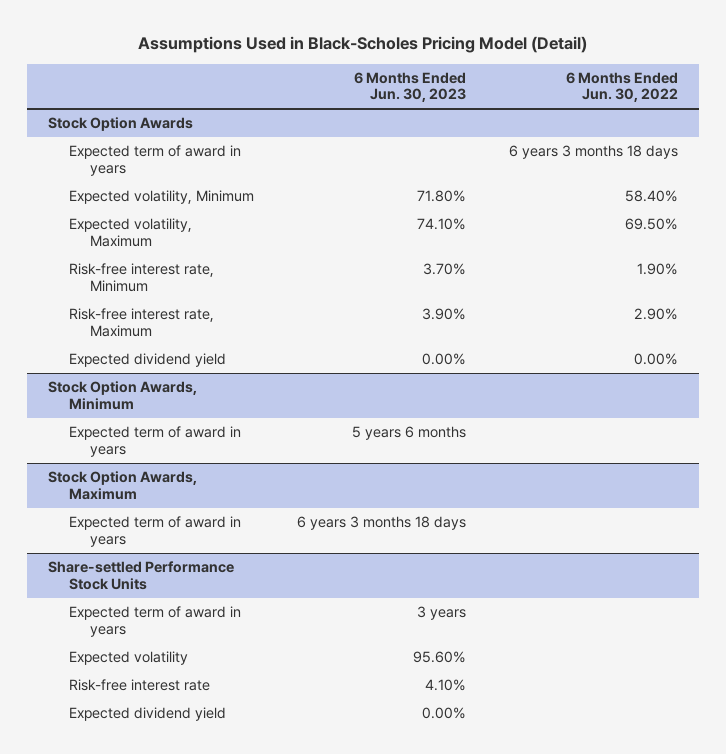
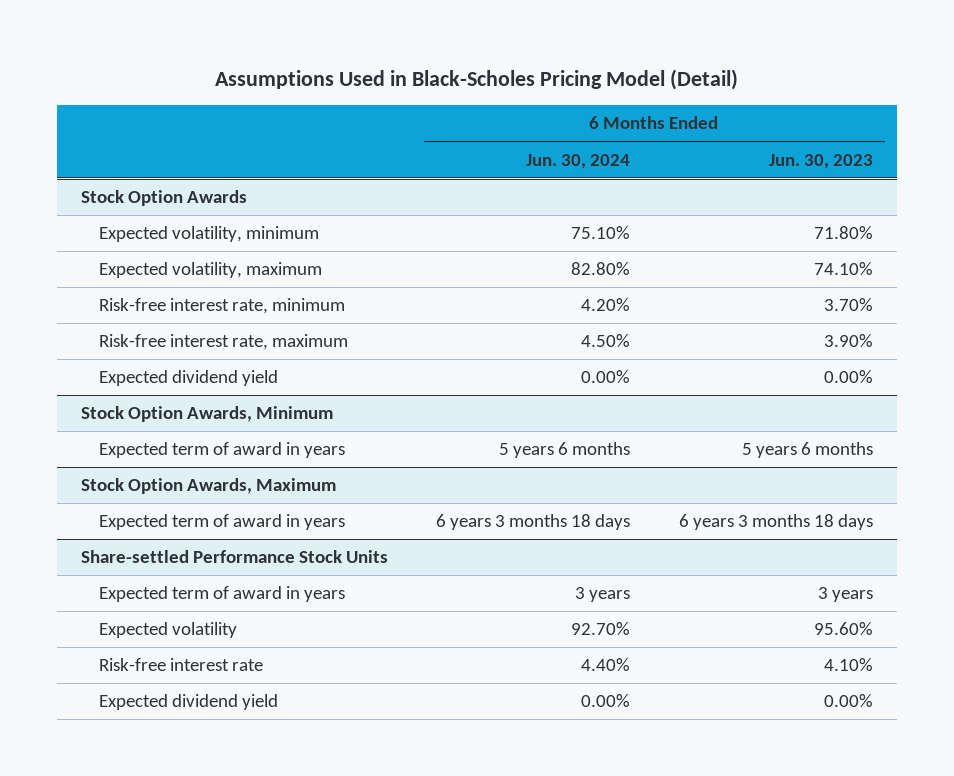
[565,71,678,103] 6 Months Ended Jun. 30, 2022 -> none
none -> [526,153,631,169] Jun. 30, 2024
[69,145,242,176] Expected term of award in years -> none
[69,190,255,205] Expected volatility, Minimum -> [98,226,319,243] Expected volatility, minimum
[69,218,193,247] Expected volatility, Maximum -> [98,262,322,279] Expected volatility, maximum
[69,263,215,292] Risk-free interest rate, Minimum -> [98,298,345,315] Risk-free interest rate, minimum
[69,308,215,337] Risk-free interest rate, Maximum -> [98,334,348,351] Risk-free interest rate, maximum

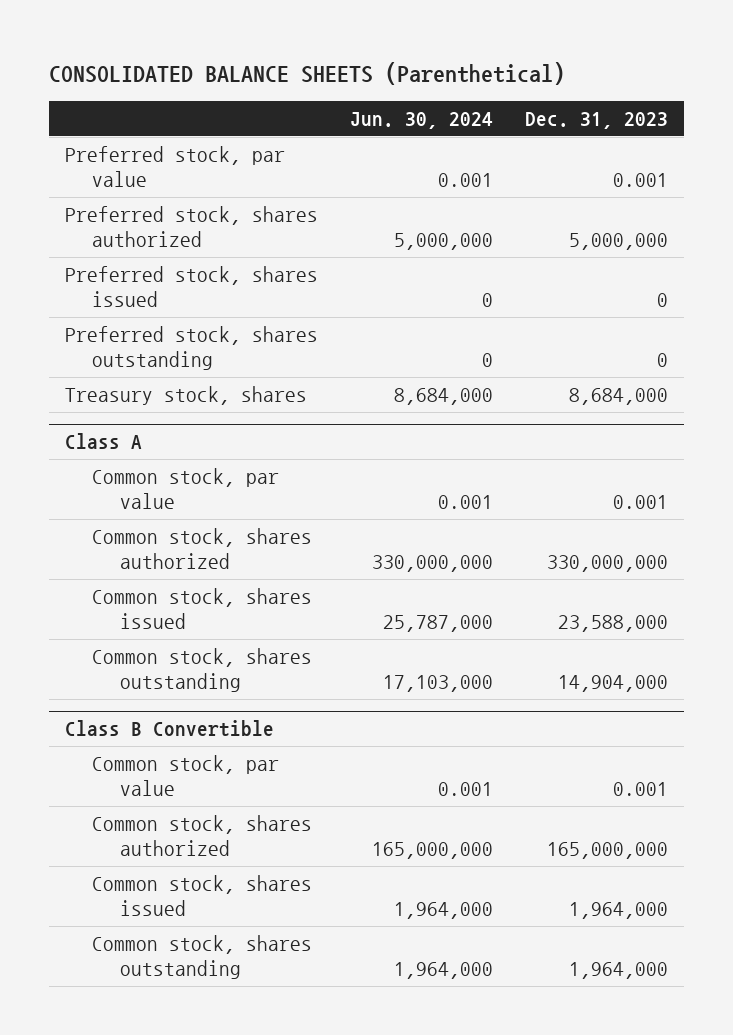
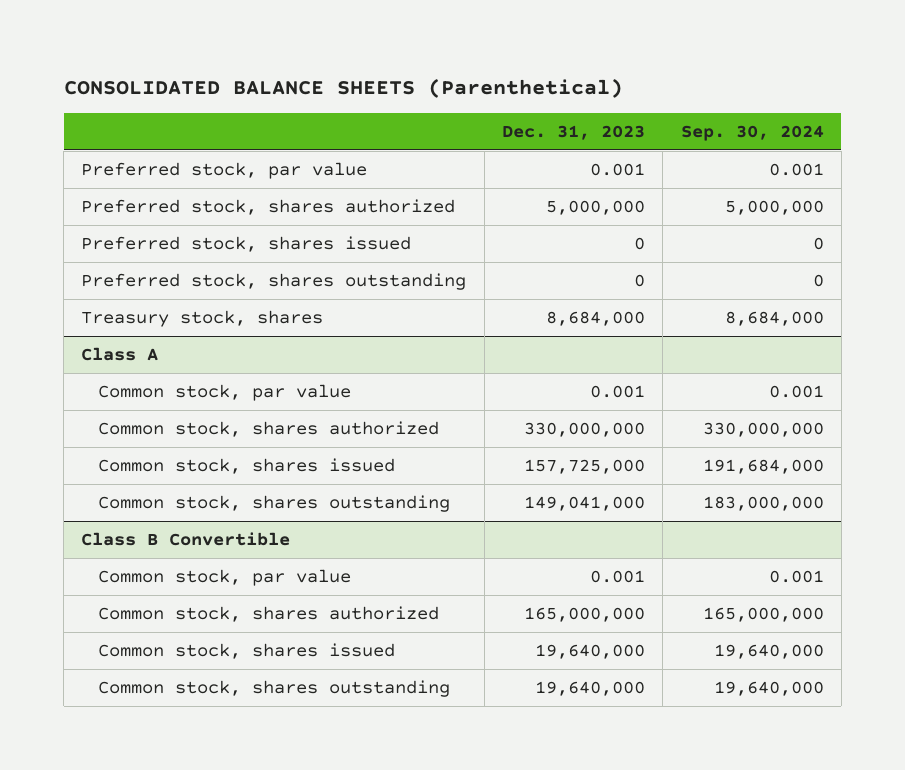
[349,112,493,130] Jun. 30, 2024 -> none
none -> [680,124,824,141] Sep. 30, 2024
[557,614,668,632] 23,588,000 -> [524,459,646,475] 157,725,000
[557,674,668,692] 14,904,000 -> [524,496,646,512] 149,041,000
[568,901,668,919] 1,964,000 -> [535,644,646,660] 19,640,000
[568,961,668,979] 1,964,000 -> [535,681,646,697] 19,640,000

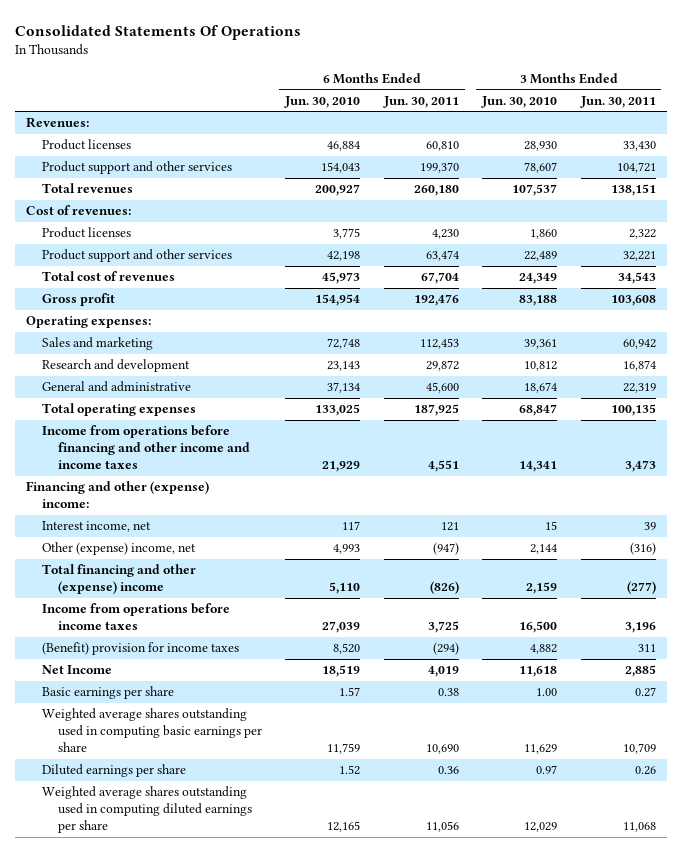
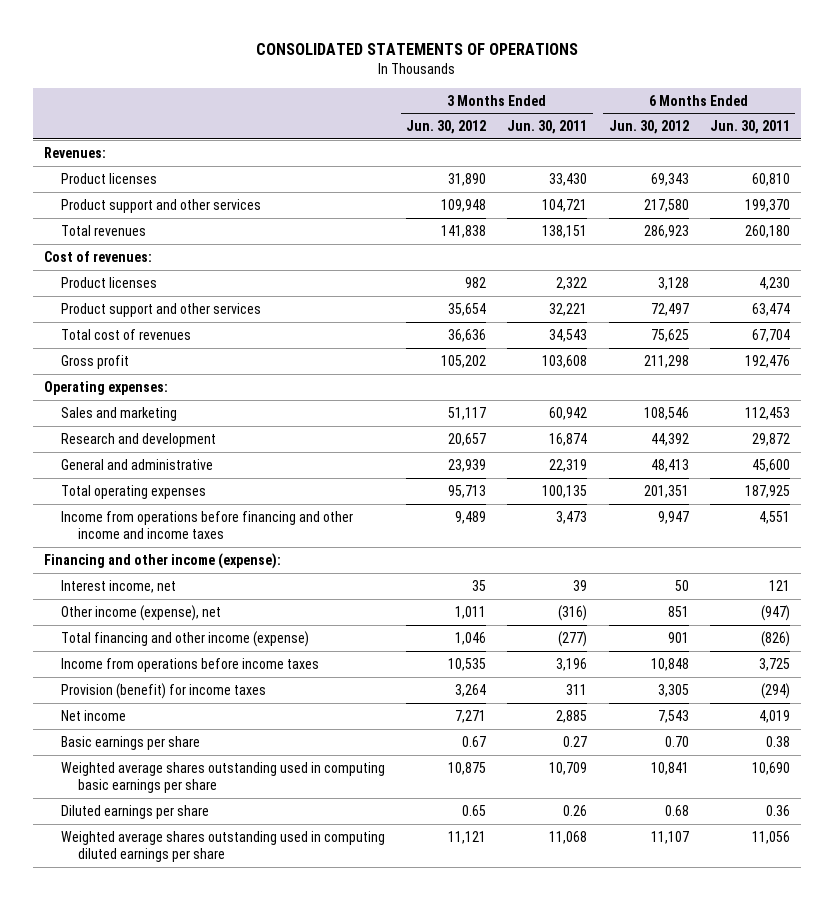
[14,24,301,40] Consolidated Statements Of Operations -> [255,42,578,55] CONSOLIDATED STATEMENTS OF OPERATIONS
[284,95,361,108] Jun. 30, 2010 -> none
[481,95,558,108] Jun. 30, 2010 -> none
none -> [405,120,486,135] Jun. 30, 2012
none -> [608,120,689,135] Jun. 30, 2012
[26,481,210,509] Financing and other (expense) income: -> [43,552,281,569] Financing and other income (expense):
[42,542,197,556] Other (expense) income, net -> [60,604,221,621] Other income (expense), net
[42,564,197,595] Total financing and other (expense) income -> [60,630,309,647] Total financing and other income (expense)
[42,642,240,656] (Benefit) provision for income taxes -> [60,682,266,699] Provision (benefit) for income taxes
[42,665,113,675] Net Income -> [60,709,126,721] Net income

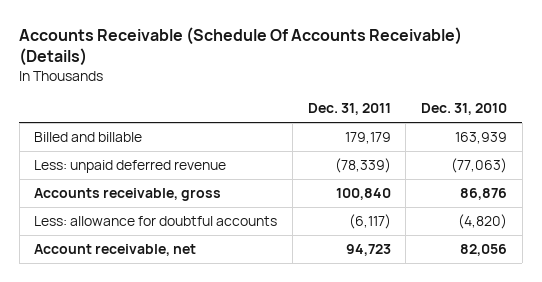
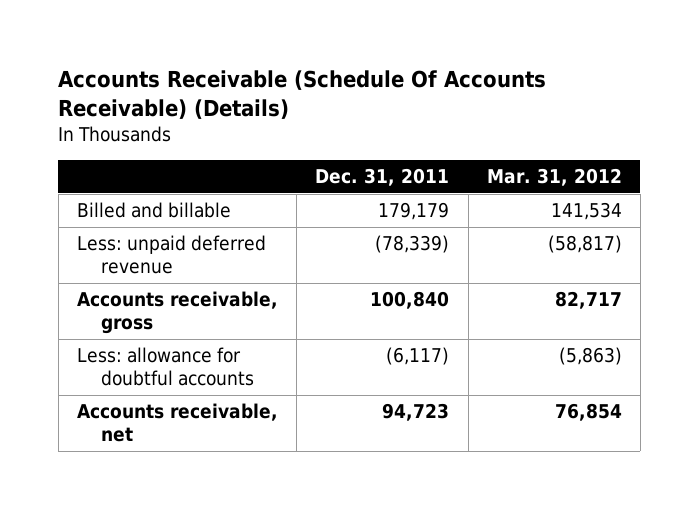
[421,103,508,116] Dec. 31, 2010 -> none
none -> [486,168,622,187] Mar. 31, 2012
[34,244,197,257] Account receivable, net -> [76,403,278,442] Accounts receivable, net

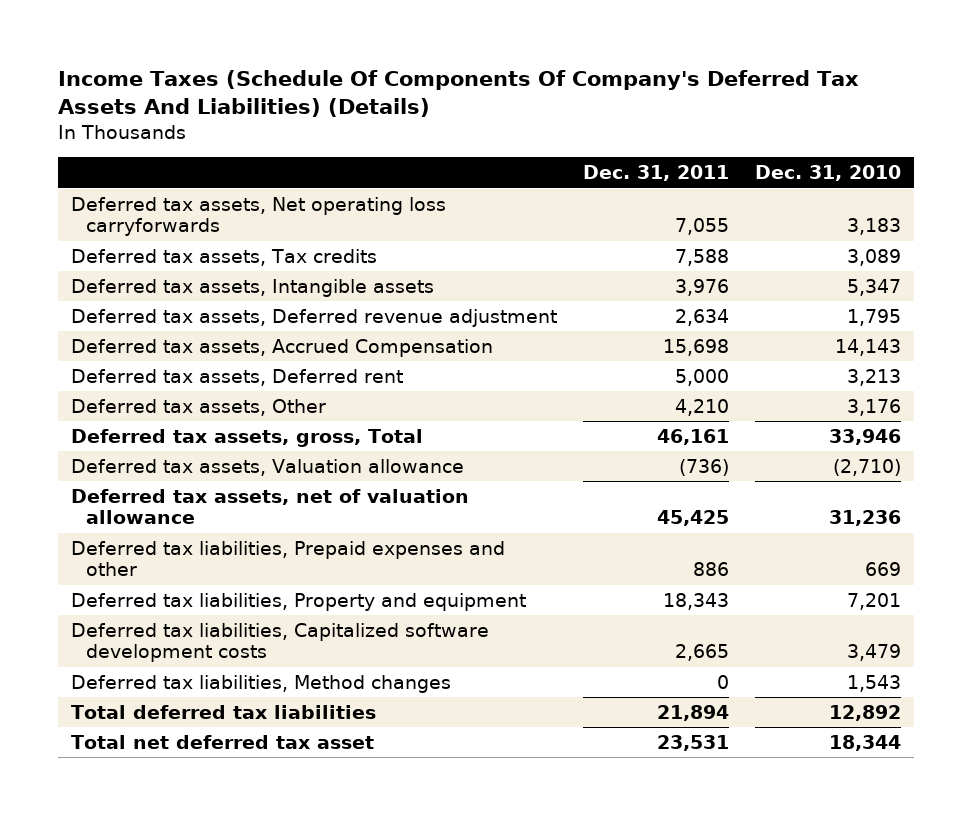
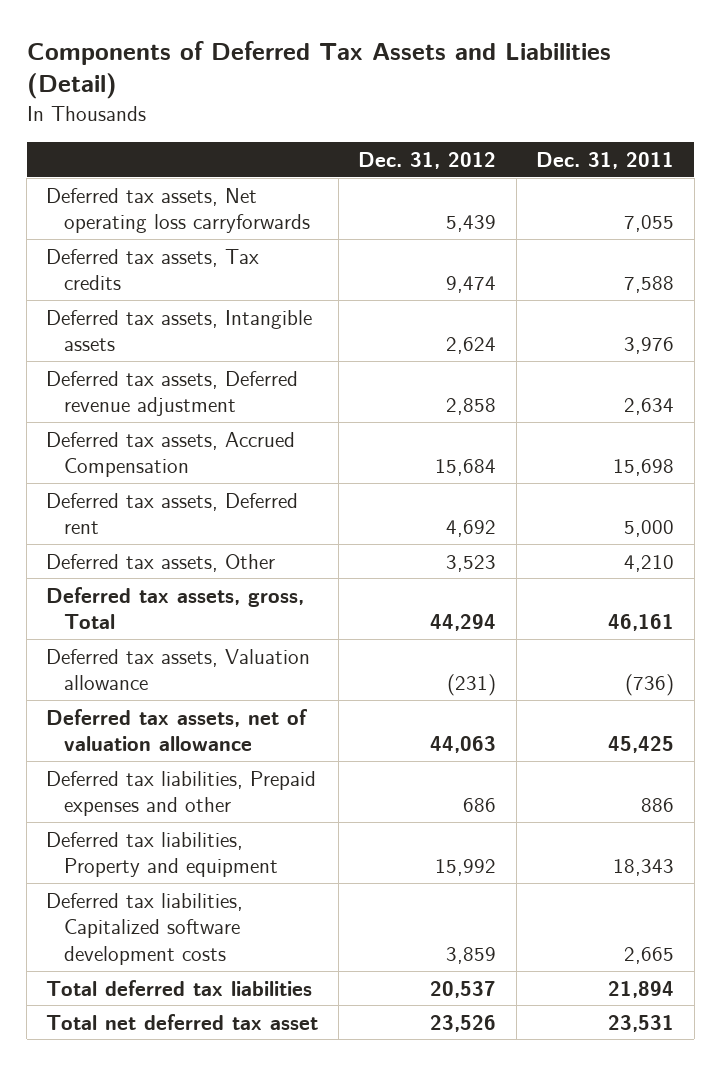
[57,69,859,118] Income Taxes (Schedule Of Components Of Company's Deferred Tax Assets And Liabilities) (Details) -> [26,40,611,100] Components of Deferred Tax Assets and Liabilities (Detail)
[755,165,902,182] Dec. 31, 2010 -> none
none -> [358,151,497,169] Dec. 31, 2012
[70,674,451,693] Deferred tax liabilities, Method changes -> none

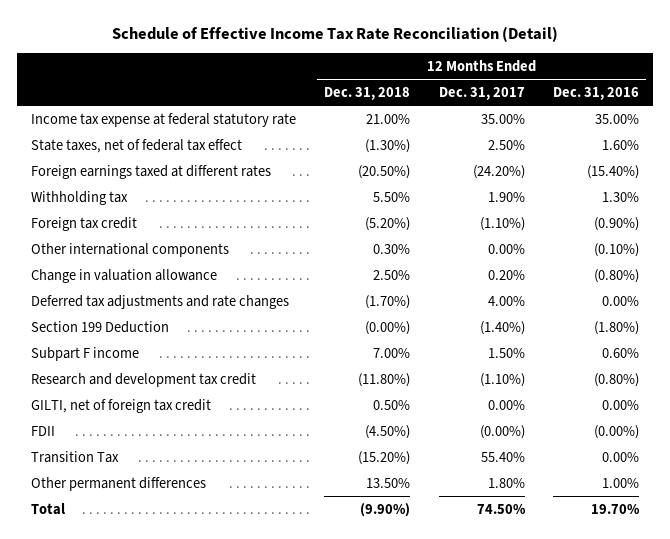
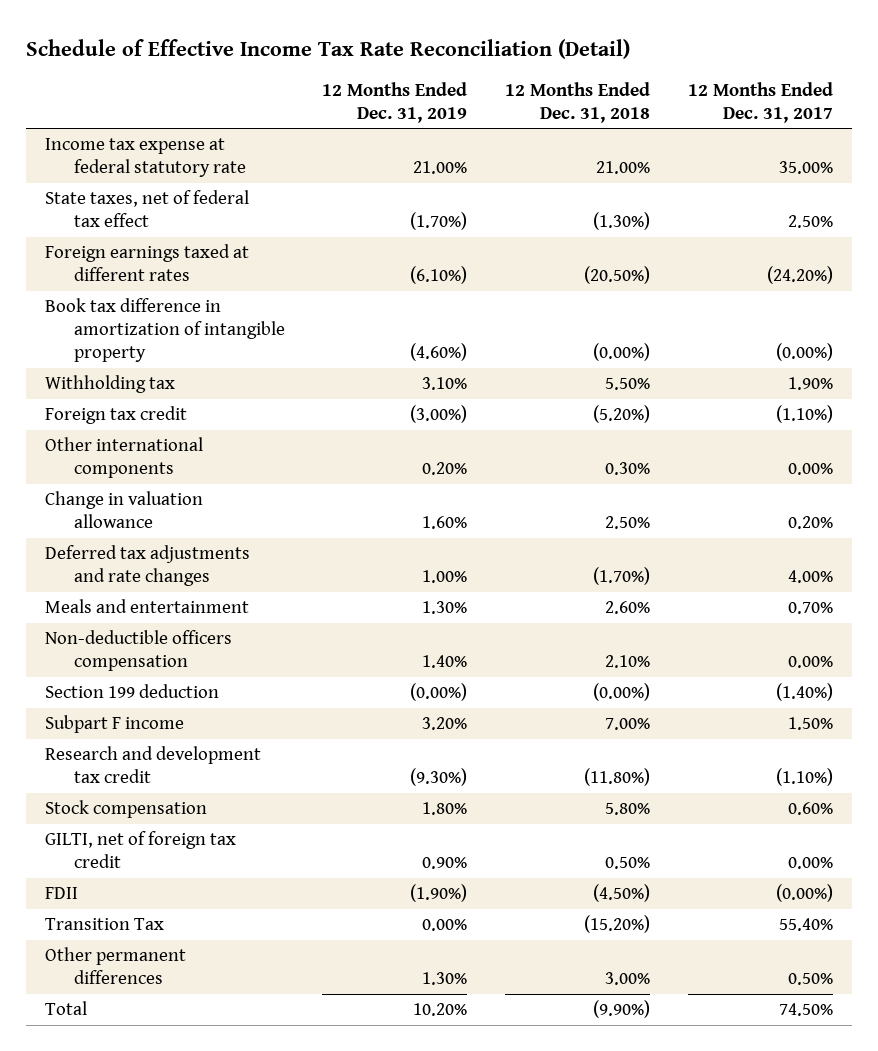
[553,86,640,100] Dec. 31, 2016 -> none
none -> [322,82,468,123] 12 Months Ended Dec. 31, 2019
none -> [44,298,285,363] Book tax difference in amortization of intangible property
none -> [44,599,249,614] Meals and entertainment
none -> [44,630,232,672] Non-deductible officers compensation
[30,320,169,333] Section 199 Deduction -> [44,684,219,699] Section 199 deduction
none -> [44,800,207,819] Stock compensation
[366,477,411,488] 13.50% -> [605,972,651,986] 3.00%
[487,477,525,488] 1.80% -> [788,973,834,986] 0.50%

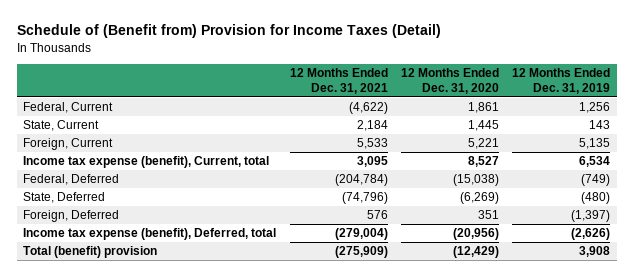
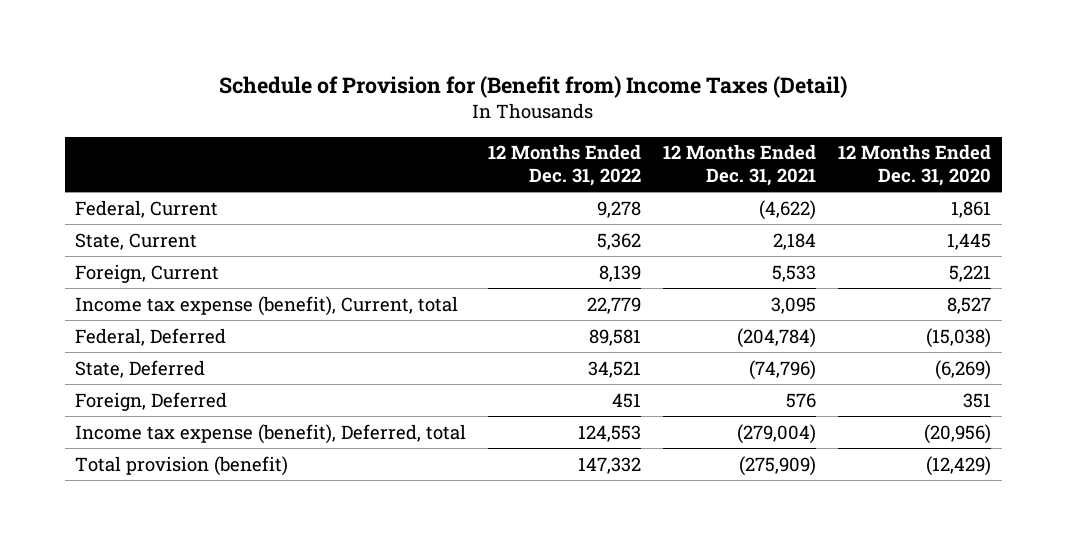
[16,24,441,39] Schedule of (Benefit from) Provision for Income Taxes (Detail) -> [219,76,848,99] Schedule of Provision for (Benefit from) Income Taxes (Detail)
[512,68,611,94] 12 Months Ended Dec. 31, 2019 -> none
none -> [488,144,642,187] 12 Months Ended Dec. 31, 2022
[23,246,158,259] Total (benefit) provision -> [75,455,289,476] Total provision (benefit)

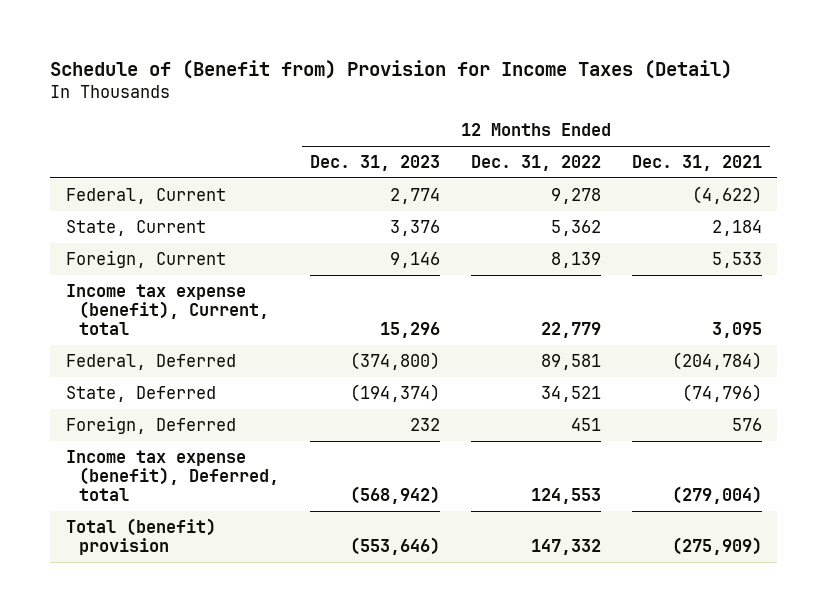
[219,76,848,99] Schedule of Provision for (Benefit from) Income Taxes (Detail) -> [50,59,733,79] Schedule of (Benefit from) Provision for Income Taxes (Detail)
[837,144,991,187] 12 Months Ended Dec. 31, 2020 -> none
none -> [310,154,441,171] Dec. 31, 2023
[75,455,289,476] Total provision (benefit) -> [65,517,216,555] Total (benefit) provision

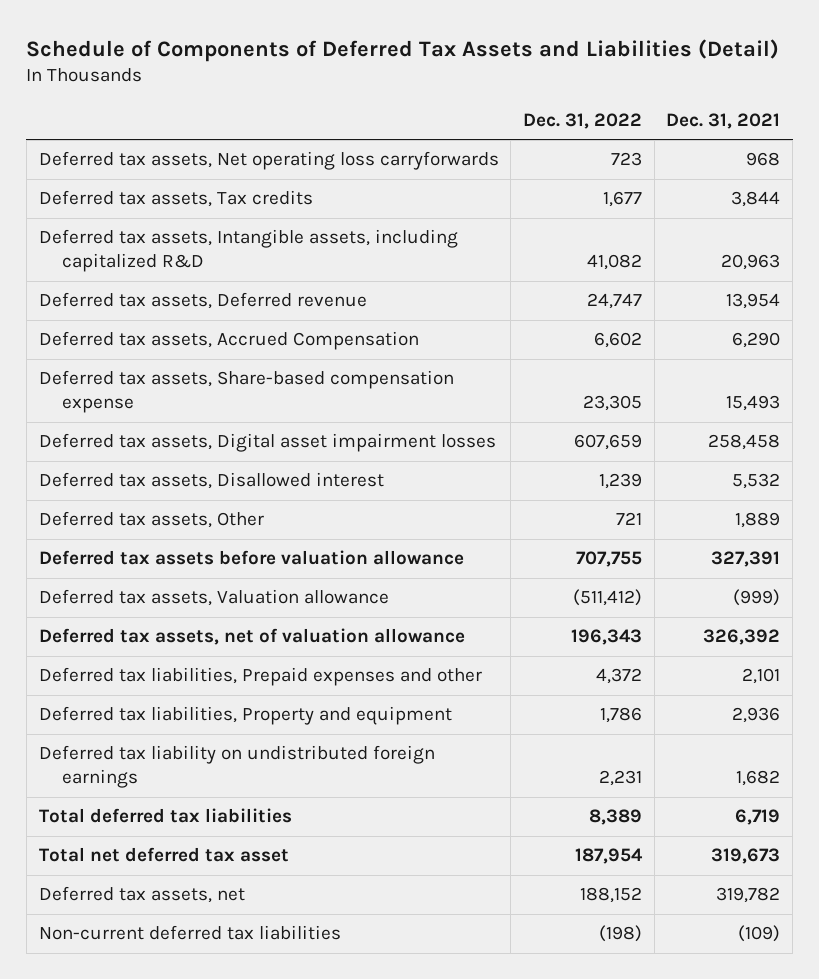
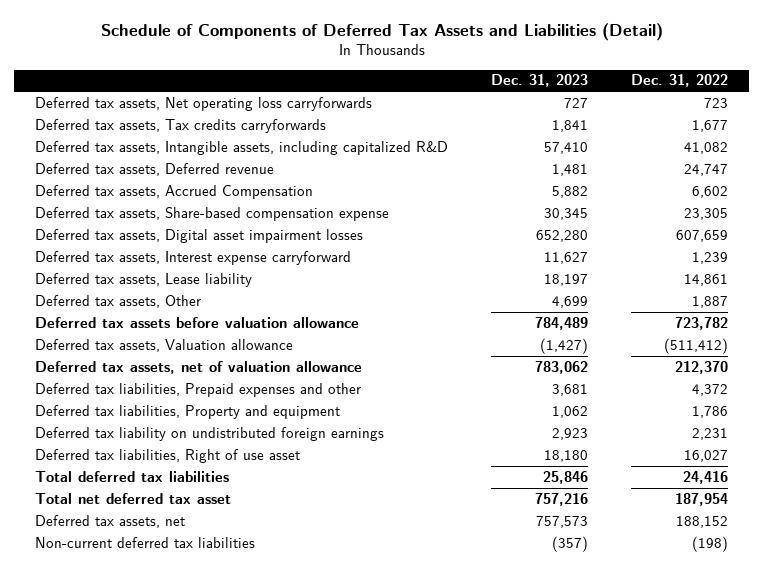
[666,112,781,129] Dec. 31, 2021 -> none
none -> [491,74,589,88] Dec. 31, 2023
[38,190,313,208] Deferred tax assets, Tax credits -> [35,118,327,133] Deferred tax assets, Tax credits carryforwards
[38,472,384,490] Deferred tax assets, Disallowed interest -> [35,250,352,265] Deferred tax assets, Interest expense carryforward
none -> [35,272,253,287] Deferred tax assets, Lease liability
[615,512,642,526] 721 -> [691,295,728,308] 1,887
[575,551,642,568] 707,755 -> [674,316,728,330] 723,782
[570,629,642,646] 196,343 -> [674,360,728,374] 212,370
none -> [35,448,301,463] Deferred tax liabilities, Right of use asset
[588,809,642,826] 8,389 -> [682,470,728,484] 24,416

